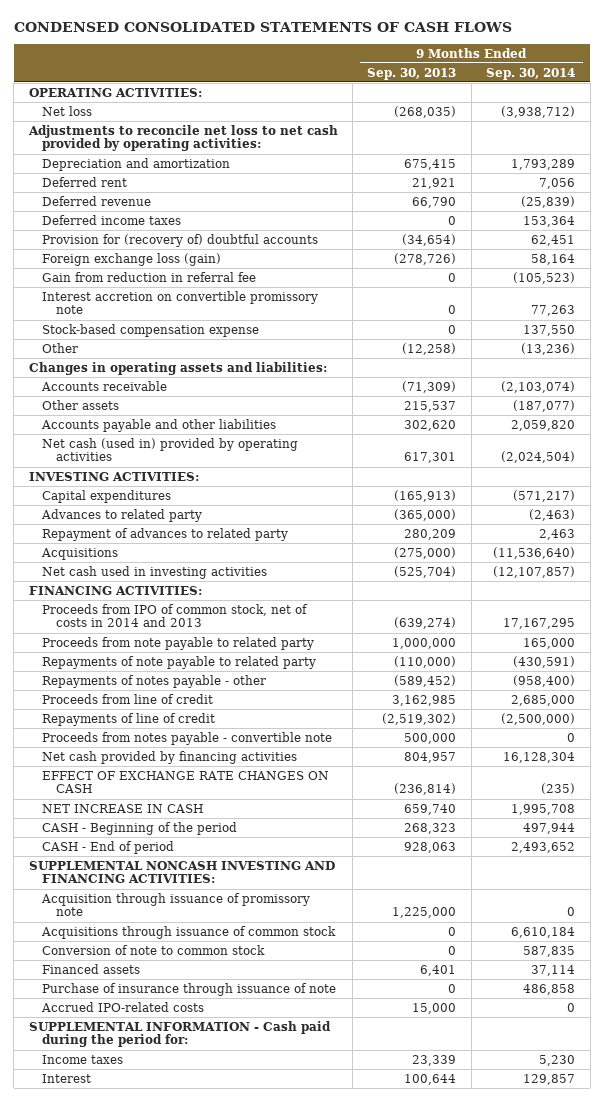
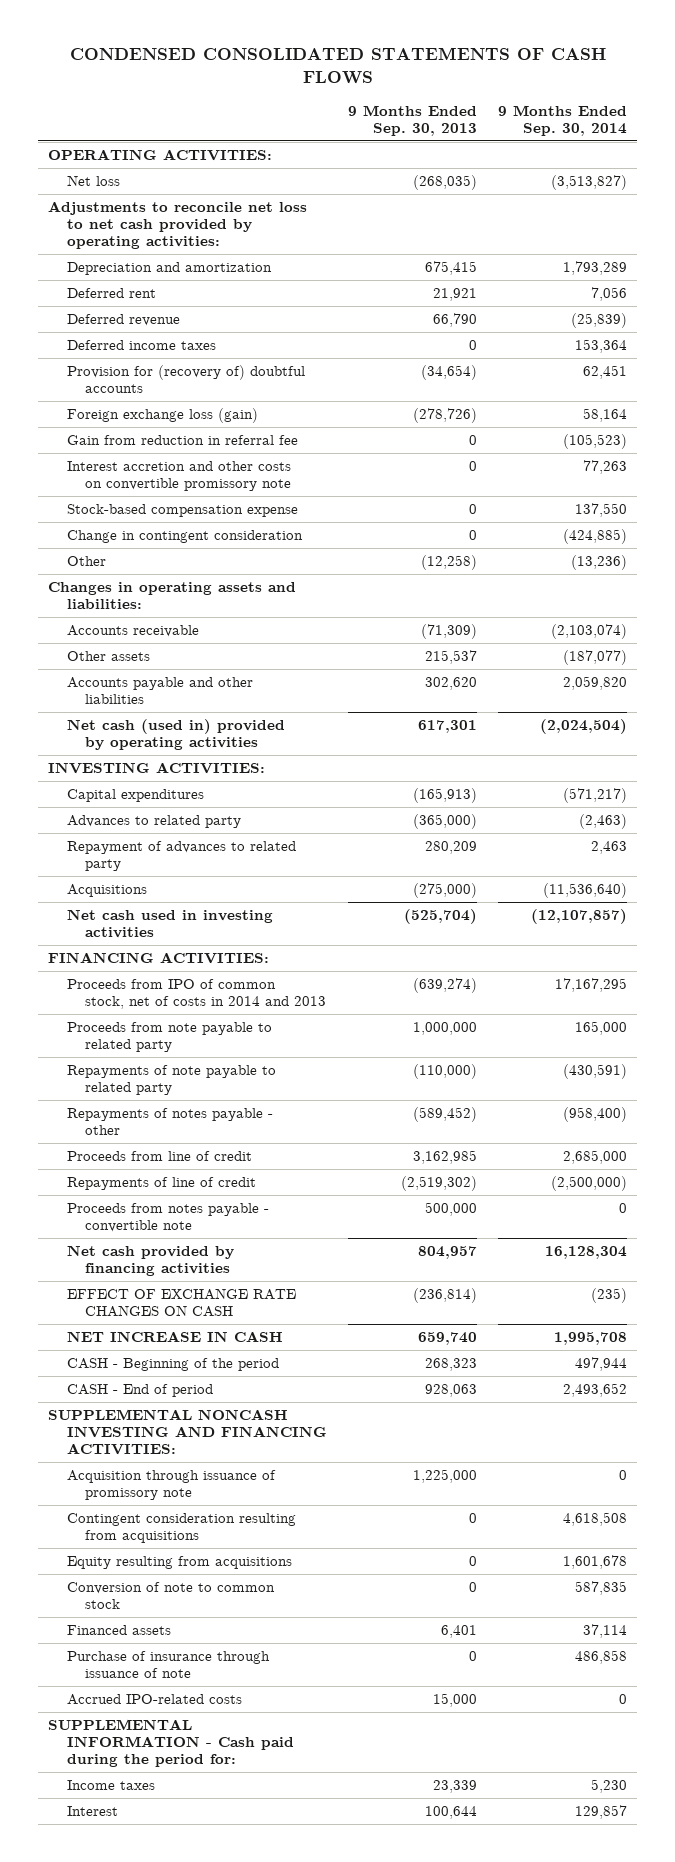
[501,105,576,118] (3,938,712) -> [550,175,627,191] (3,513,827)
[42,290,319,315] Interest accretion on convertible promissory note -> [66,461,291,491] Interest accretion and other costs on convertible promissory note
none -> [66,530,303,544] Change in contingent consideration
[41,925,337,939] Acquisitions through issuance of common stock -> none
none -> [66,1513,296,1543] Contingent consideration resulting from acquisitions
none -> [66,1556,292,1570] Equity resulting from acquisitions

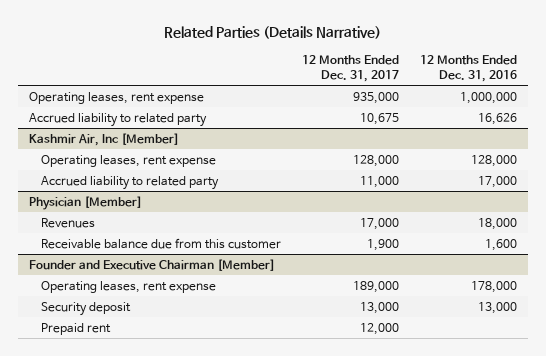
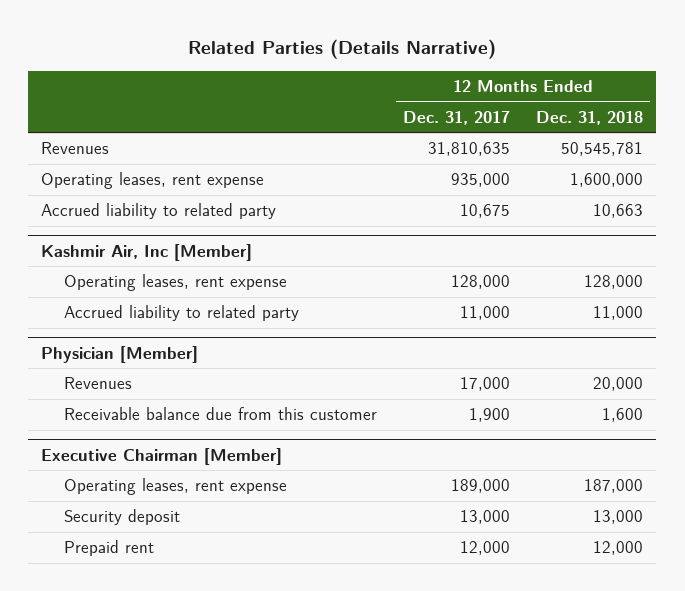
[420,55,518,83] 12 Months Ended Dec. 31, 2016 -> none
none -> [536,110,644,125] Dec. 31, 2018
none -> [41,142,110,155] Revenues
[28,258,275,271] Founder and Executive Chairman [Member] -> [41,447,283,465] Executive Chairman [Member]

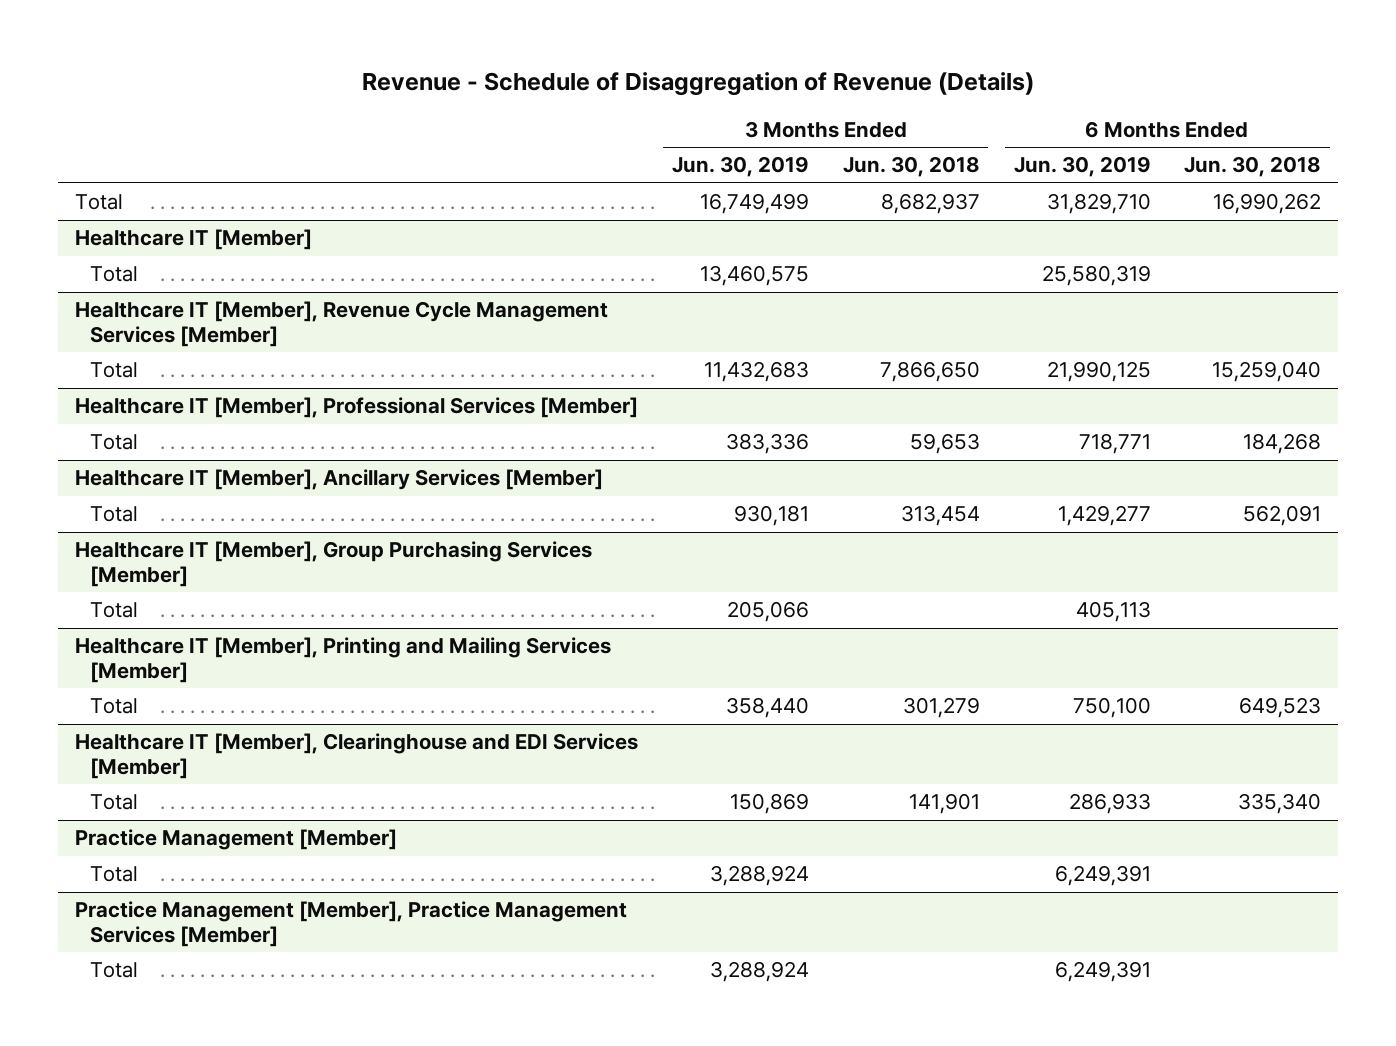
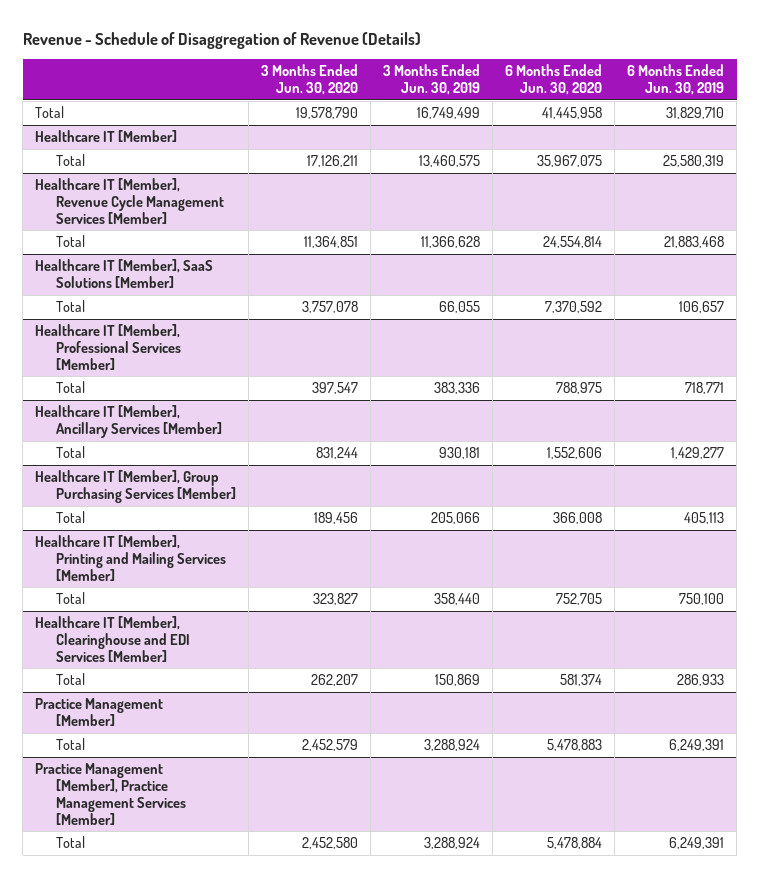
[842,156,980,178] Jun. 30, 2018 -> none
[1184,156,1322,178] Jun. 30, 2018 -> none
none -> [261,64,359,96] 3 Months Ended Jun. 30, 2020
none -> [505,64,603,96] 6 Months Ended Jun. 30, 2020
[703,361,809,383] 11,432,683 -> [421,236,481,249] 11,366,628
[1046,361,1151,383] 21,990,125 -> [664,236,725,249] 21,883,468
none -> [35,259,214,288] Healthcare IT [Member], SaaS Solutions [Member]
none -> [55,300,85,313] Total

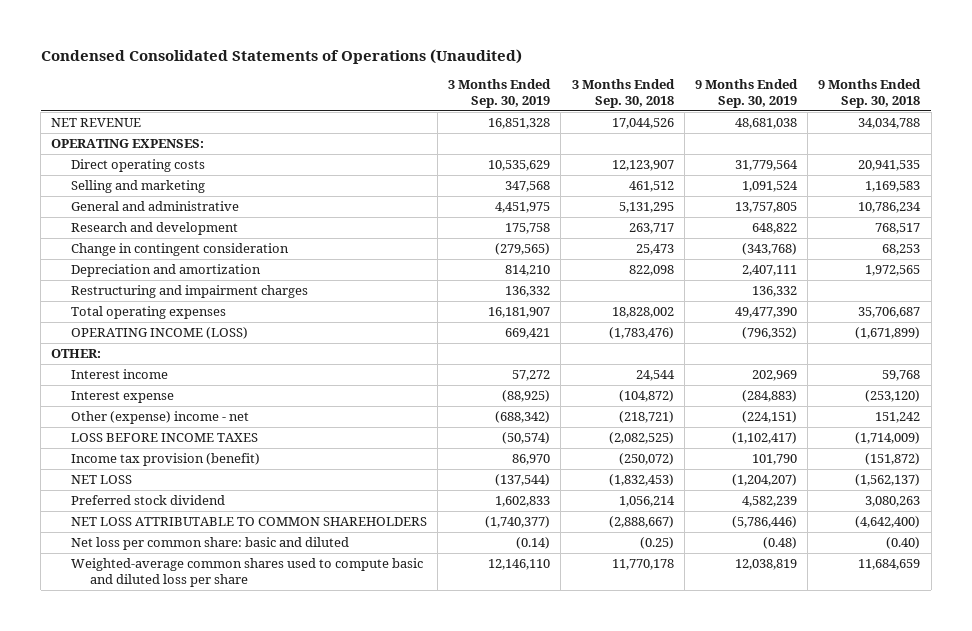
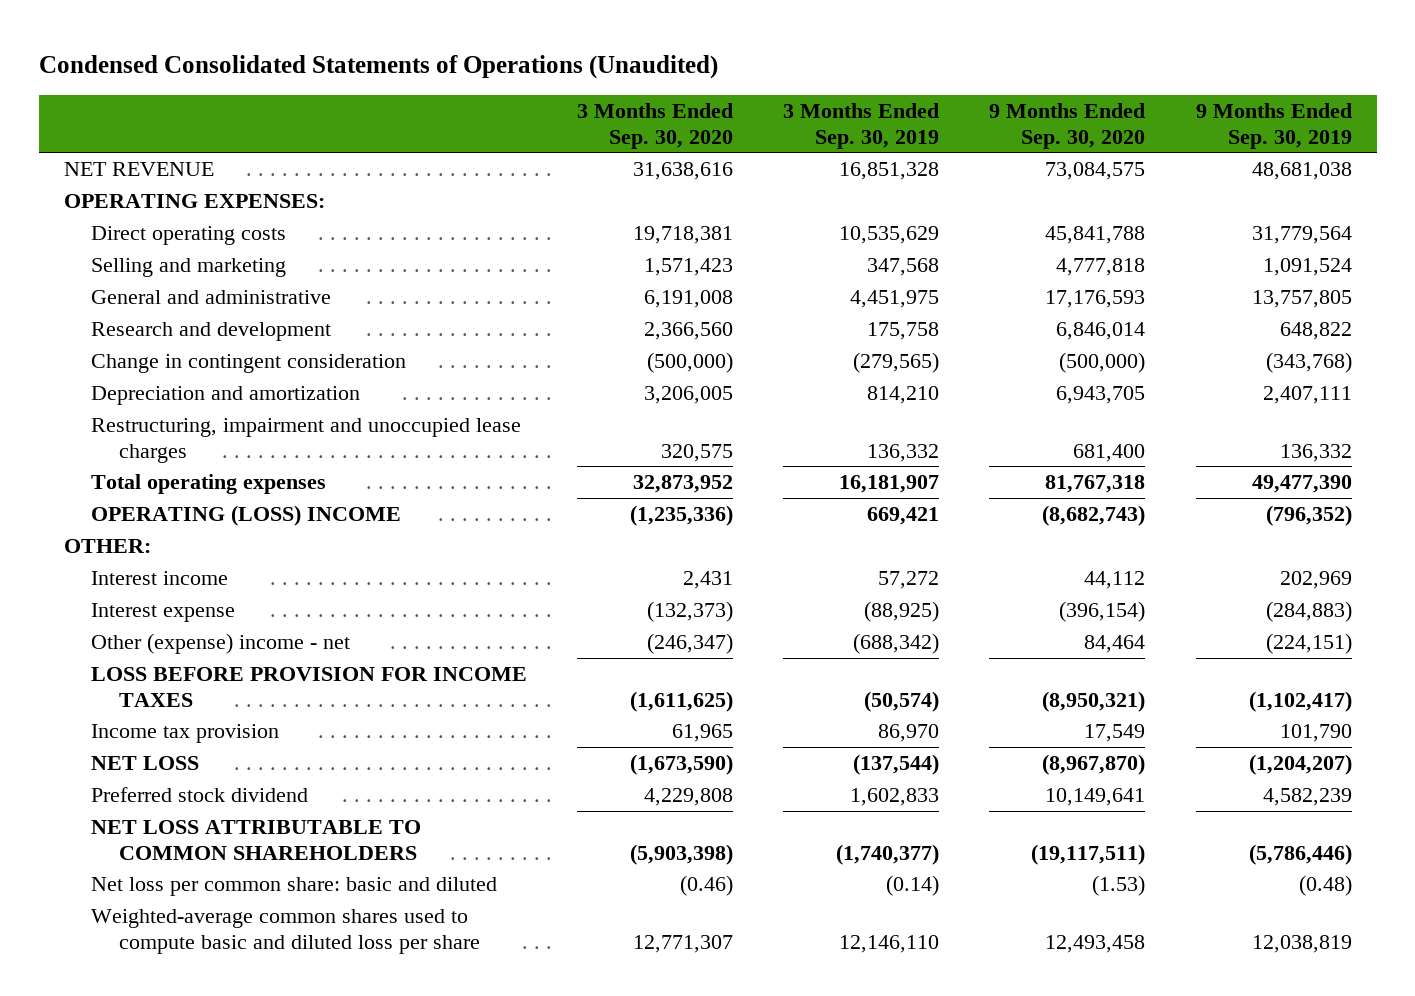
[571,79,675,108] 3 Months Ended Sep. 30, 2018 -> none
[818,79,922,108] 9 Months Ended Sep. 30, 2018 -> none
none -> [577,102,734,149] 3 Months Ended Sep. 30, 2020
none -> [989,102,1146,149] 9 Months Ended Sep. 30, 2020
[70,285,308,299] Restructuring and impairment charges -> [91,418,522,463] Restructuring, impairment and unoccupied lease charges
[70,327,248,340] OPERATING INCOME (LOSS) -> [91,505,402,527] OPERATING (LOSS) INCOME
[70,433,258,443] LOSS BEFORE INCOME TAXES -> [91,667,528,707] LOSS BEFORE PROVISION FOR INCOME TAXES
[70,453,260,467] Income tax provision (benefit) -> [91,724,280,744] Income tax provision

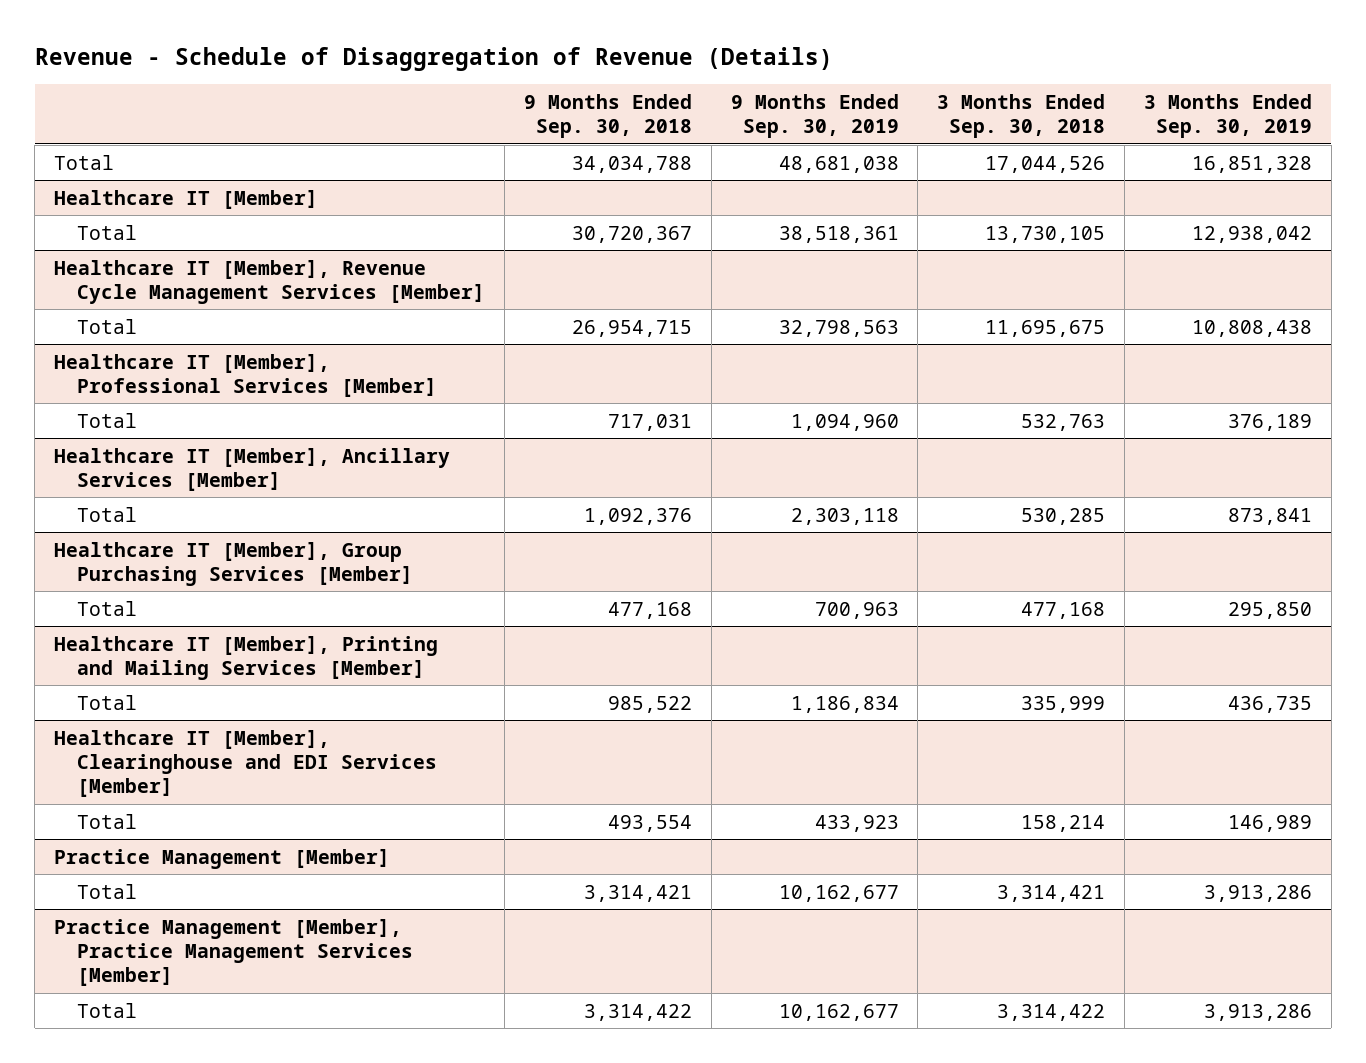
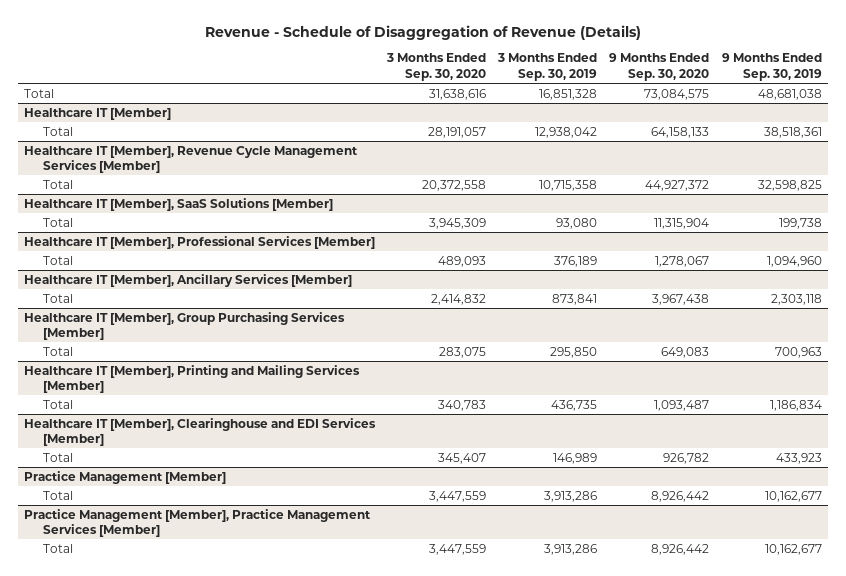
[523,94,692,139] 9 Months Ended Sep. 30, 2018 -> none
[937,94,1106,139] 3 Months Ended Sep. 30, 2018 -> none
none -> [386,53,487,82] 3 Months Ended Sep. 30, 2020
none -> [609,53,710,82] 9 Months Ended Sep. 30, 2020
[778,319,899,337] 32,798,563 -> [757,179,822,191] 32,598,825
[1192,319,1313,337] 10,808,438 -> [539,179,598,191] 10,715,358
none -> [24,197,334,211] Healthcare IT [Member], SaaS Solutions [Member]
none -> [43,217,74,227] Total

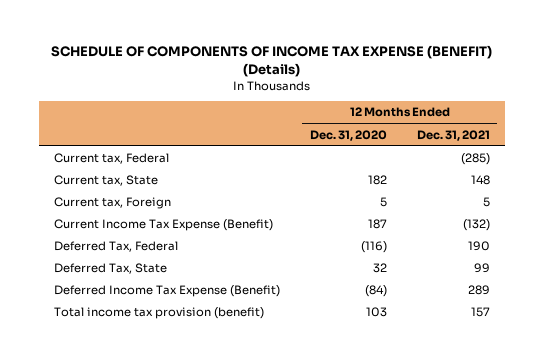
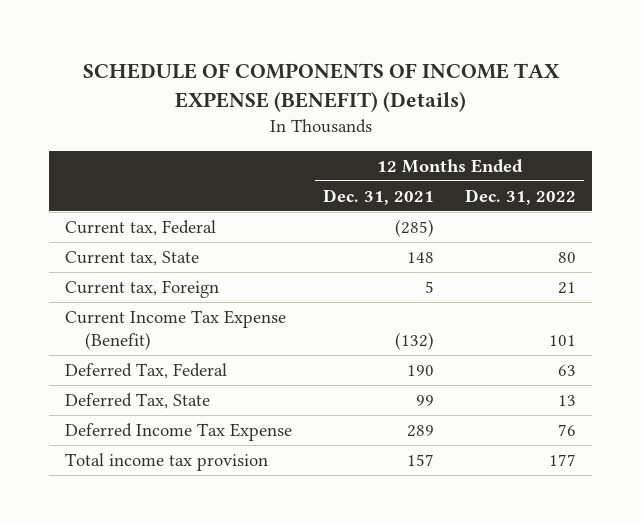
[309,129,387,141] Dec. 31, 2020 -> none
none -> [465,188,577,205] Dec. 31, 2022
[53,285,280,298] Deferred Income Tax Expense (Benefit) -> [64,423,292,442] Deferred Income Tax Expense
[53,307,264,320] Total income tax provision (benefit) -> [64,453,268,472] Total income tax provision

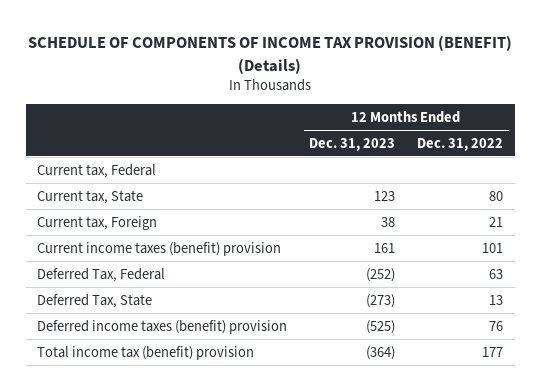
[82,63,560,113] SCHEDULE OF COMPONENTS OF INCOME TAX EXPENSE (BENEFIT) (Details) -> [28,35,513,74] SCHEDULE OF COMPONENTS OF INCOME TAX PROVISION (BENEFIT) (Details)
[323,188,435,205] Dec. 31, 2021 -> none
none -> [309,137,396,151] Dec. 31, 2023
[64,310,286,350] Current Income Tax Expense (Benefit) -> [37,241,282,256] Current income taxes (benefit) provision
[64,423,292,442] Deferred Income Tax Expense -> [37,319,288,334] Deferred income taxes (benefit) provision
[64,453,268,472] Total income tax provision -> [37,345,255,360] Total income tax (benefit) provision

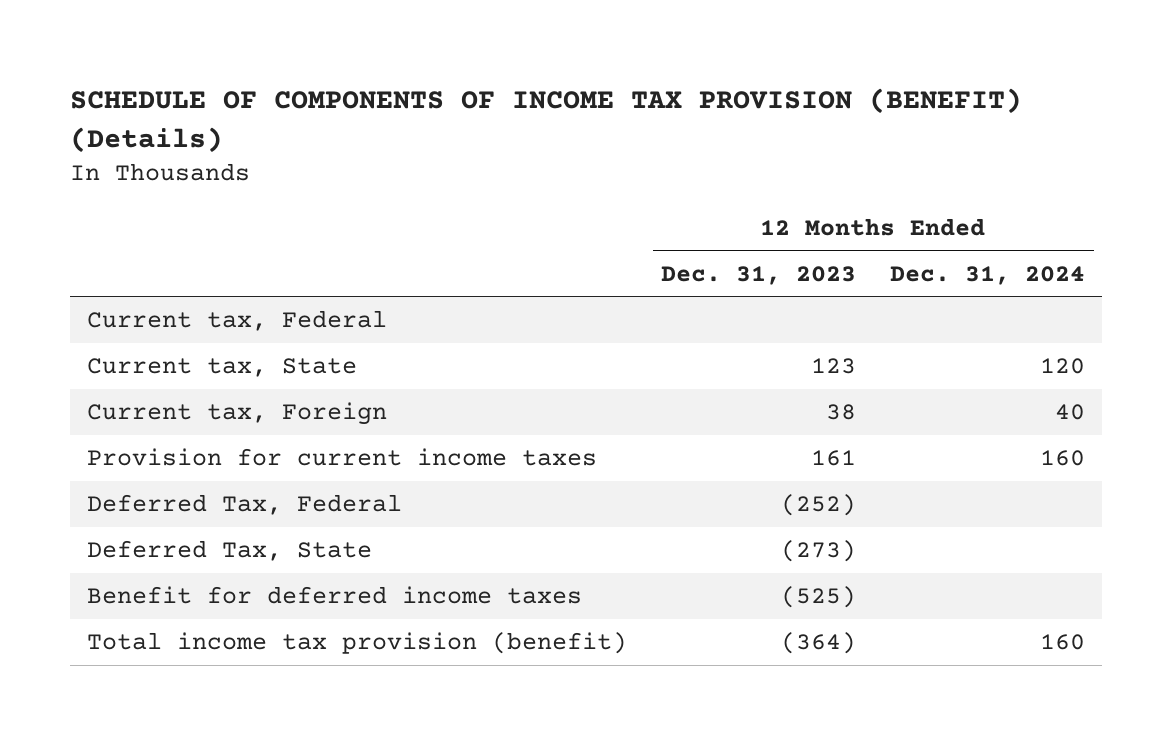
[417,137,504,151] Dec. 31, 2022 -> none
none -> [890,265,1086,285] Dec. 31, 2024
[37,241,282,256] Current income taxes (benefit) provision -> [87,447,598,466] Provision for current income taxes
[37,319,288,334] Deferred income taxes (benefit) provision -> [87,585,583,604] Benefit for deferred income taxes
[37,345,255,360] Total income tax (benefit) provision -> [87,631,628,654] Total income tax provision (benefit)

